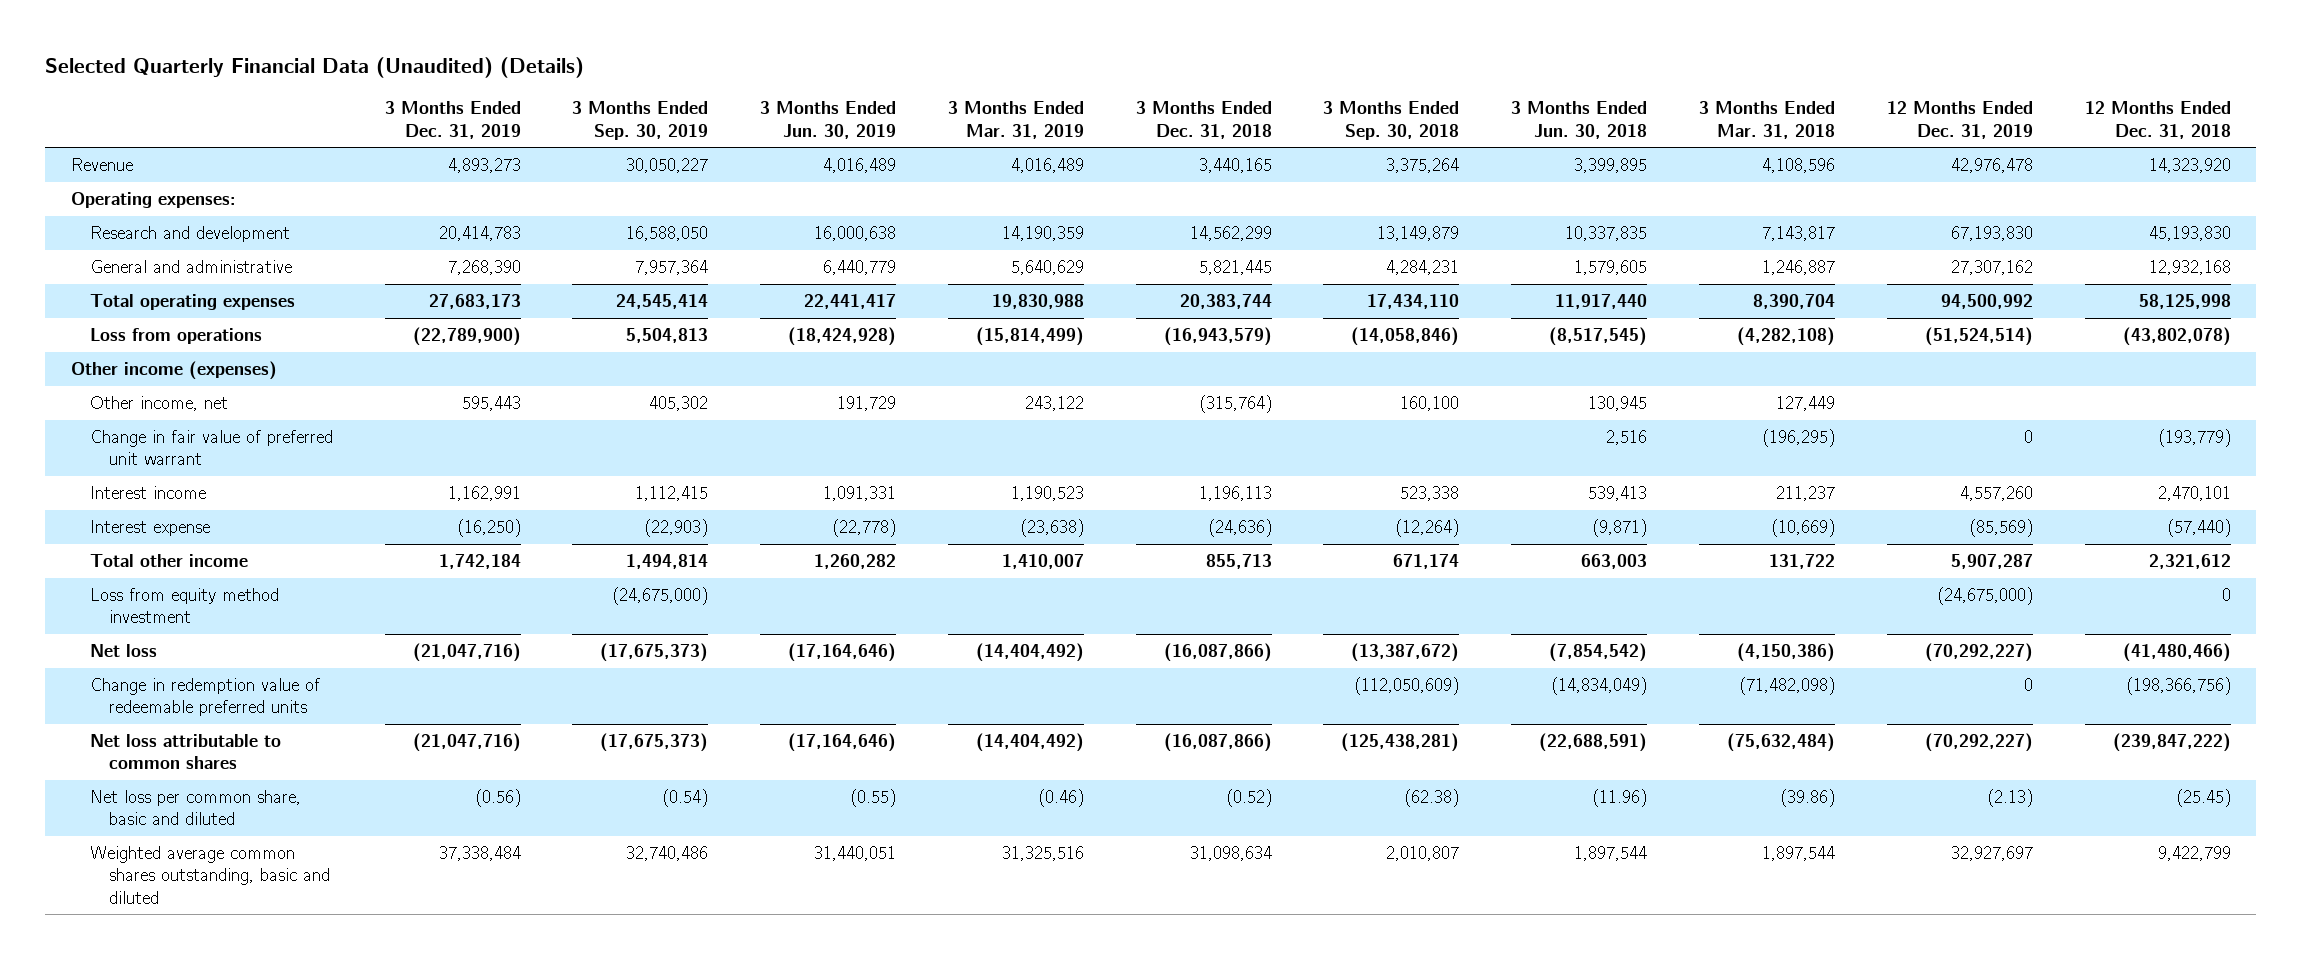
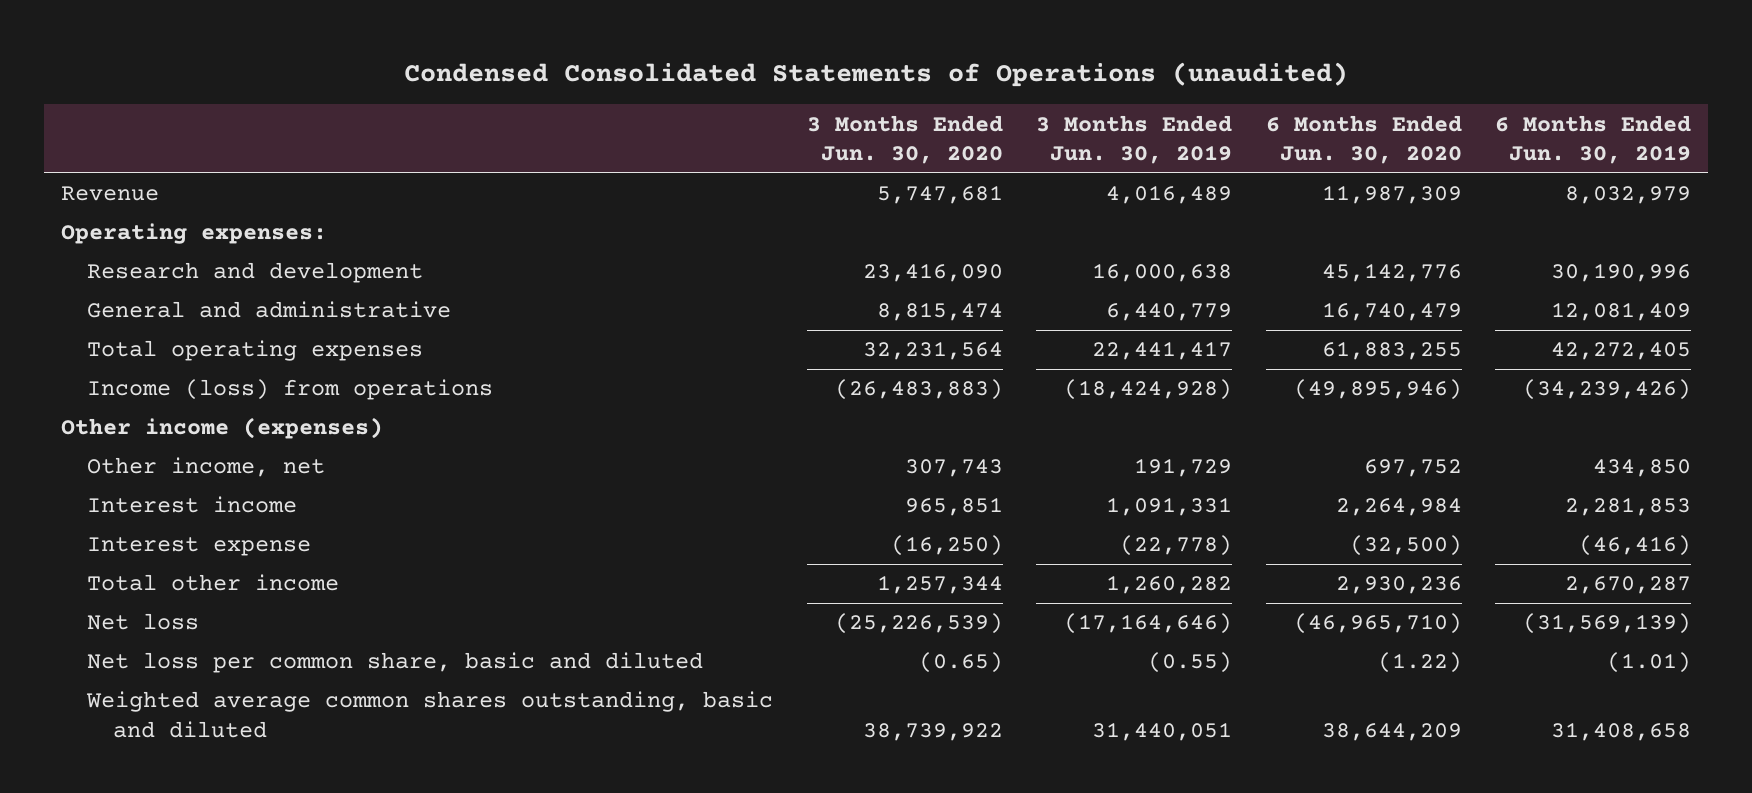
[45,57,585,79] Selected Quarterly Financial Data (Unaudited) (Details) -> [404,61,1349,87] Condensed Consolidated Statements of Operations (unaudited)
[384,101,521,139] 3 Months Ended Dec. 31, 2019 -> none
[572,101,709,140] 3 Months Ended Sep. 30, 2019 -> none
[947,101,1084,139] 3 Months Ended Mar. 31, 2019 -> none
[1135,101,1272,139] 3 Months Ended Dec. 31, 2018 -> none
[1323,101,1460,140] 3 Months Ended Sep. 30, 2018 -> none
[1511,101,1648,139] 3 Months Ended Jun. 30, 2018 -> none
[1698,101,1835,139] 3 Months Ended Mar. 31, 2018 -> none
[1886,101,2033,139] 12 Months Ended Dec. 31, 2019 -> none
[2084,101,2231,139] 12 Months Ended Dec. 31, 2018 -> none
none -> [806,114,1003,164] 3 Months Ended Jun. 30, 2020
none -> [1265,114,1462,164] 6 Months Ended Jun. 30, 2020
none -> [1495,114,1692,164] 6 Months Ended Jun. 30, 2019
[89,328,262,345] Loss from operations -> [86,379,493,401] Income (loss) from operations
[89,430,333,466] Change in fair value of preferred unit warrant -> none
[89,588,279,624] Loss from equity method investment -> none
[89,678,320,717] Change in redemption value of redeemable preferred units -> none
[89,734,281,770] Net loss attributable to common shares -> none

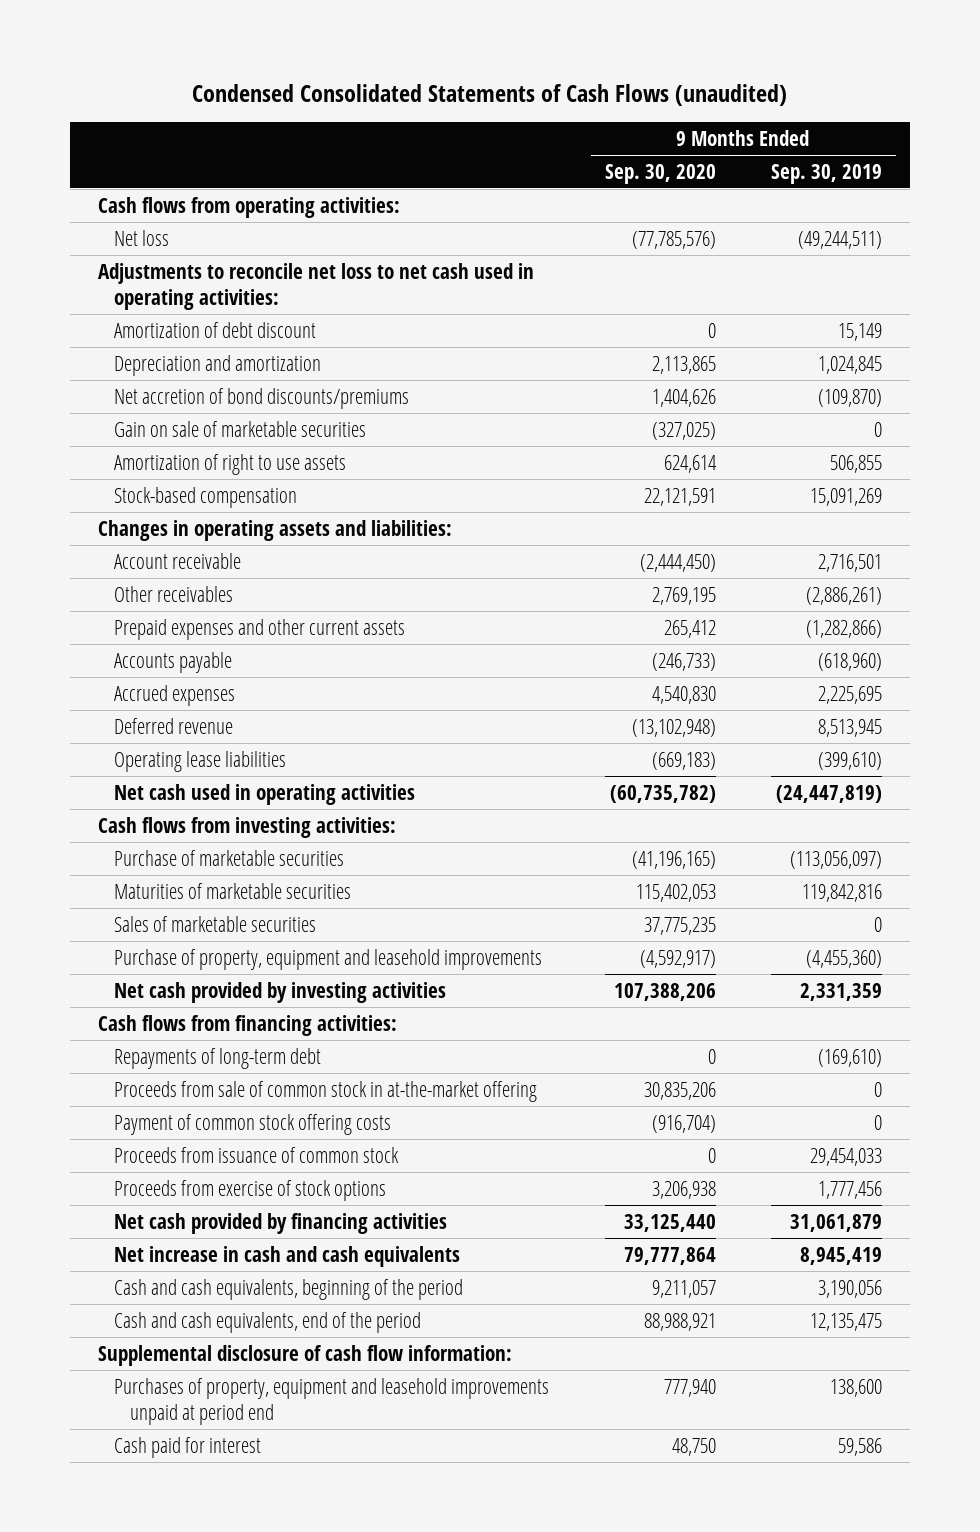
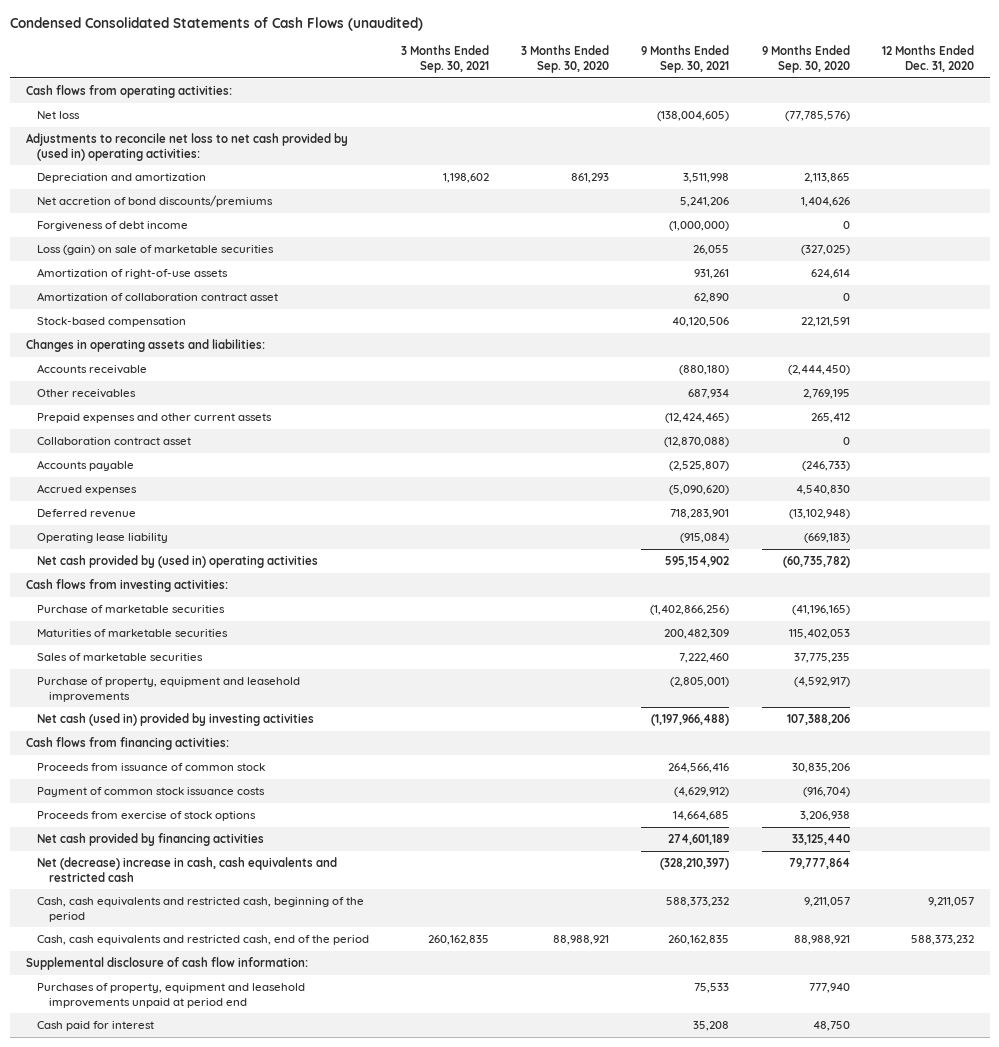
[771,163,883,184] Sep. 30, 2019 -> none
none -> [401,45,490,74] 3 Months Ended Sep. 30, 2021
none -> [521,45,610,74] 3 Months Ended Sep. 30, 2020
none -> [641,45,730,74] 9 Months Ended Sep. 30, 2021
none -> [881,45,974,73] 12 Months Ended Dec. 31, 2020
[114,321,317,338] Amortization of debt discount -> none
[98,262,535,310] Adjustments to reconcile net loss to net cash used in operating activities: -> [25,133,348,161] Adjustments to reconcile net loss to net cash provided by (used in) operating activities:
none -> [37,221,189,232] Forgiveness of debt income
[114,420,367,437] Gain on sale of marketable securities -> [37,245,275,256] Loss (gain) on sale of marketable securities
[114,453,347,475] Amortization of right to use assets -> [37,268,229,280] Amortization of right-of-use assets
none -> [37,292,279,302] Amortization of collaboration contract asset
[114,552,242,569] Account receivable -> [37,364,148,375] Accounts receivable
none -> [37,437,192,446] Collaboration contract asset
[114,750,287,772] Operating lease liabilities -> [37,533,169,544] Operating lease liability
[114,783,416,805] Net cash used in operating activities -> [37,555,319,569] Net cash provided by (used in) operating activities
[114,981,447,1003] Net cash provided by investing activities -> [37,713,315,727] Net cash (used in) provided by investing activities
[114,1047,322,1069] Repayments of long-term debt -> none
[114,1146,400,1163] Proceeds from issuance of common stock -> none
[114,1080,538,1102] Proceeds from sale of common stock in at-the-market offering -> [37,763,266,772] Proceeds from issuance of common stock
[114,1113,392,1135] Payment of common stock offering costs -> [37,787,266,798] Payment of common stock issuance costs
[114,1245,461,1267] Net increase in cash and cash equivalents -> [37,857,338,882] Net (decrease) increase in cash, cash equivalents and restricted cash
[114,1278,464,1300] Cash and cash equivalents, beginning of the period -> [37,897,365,922] Cash, cash equivalents and restricted cash, beginning of the period
[114,1311,422,1333] Cash and cash equivalents, end of the period -> [37,935,370,946] Cash, cash equivalents and restricted cash, end of the period

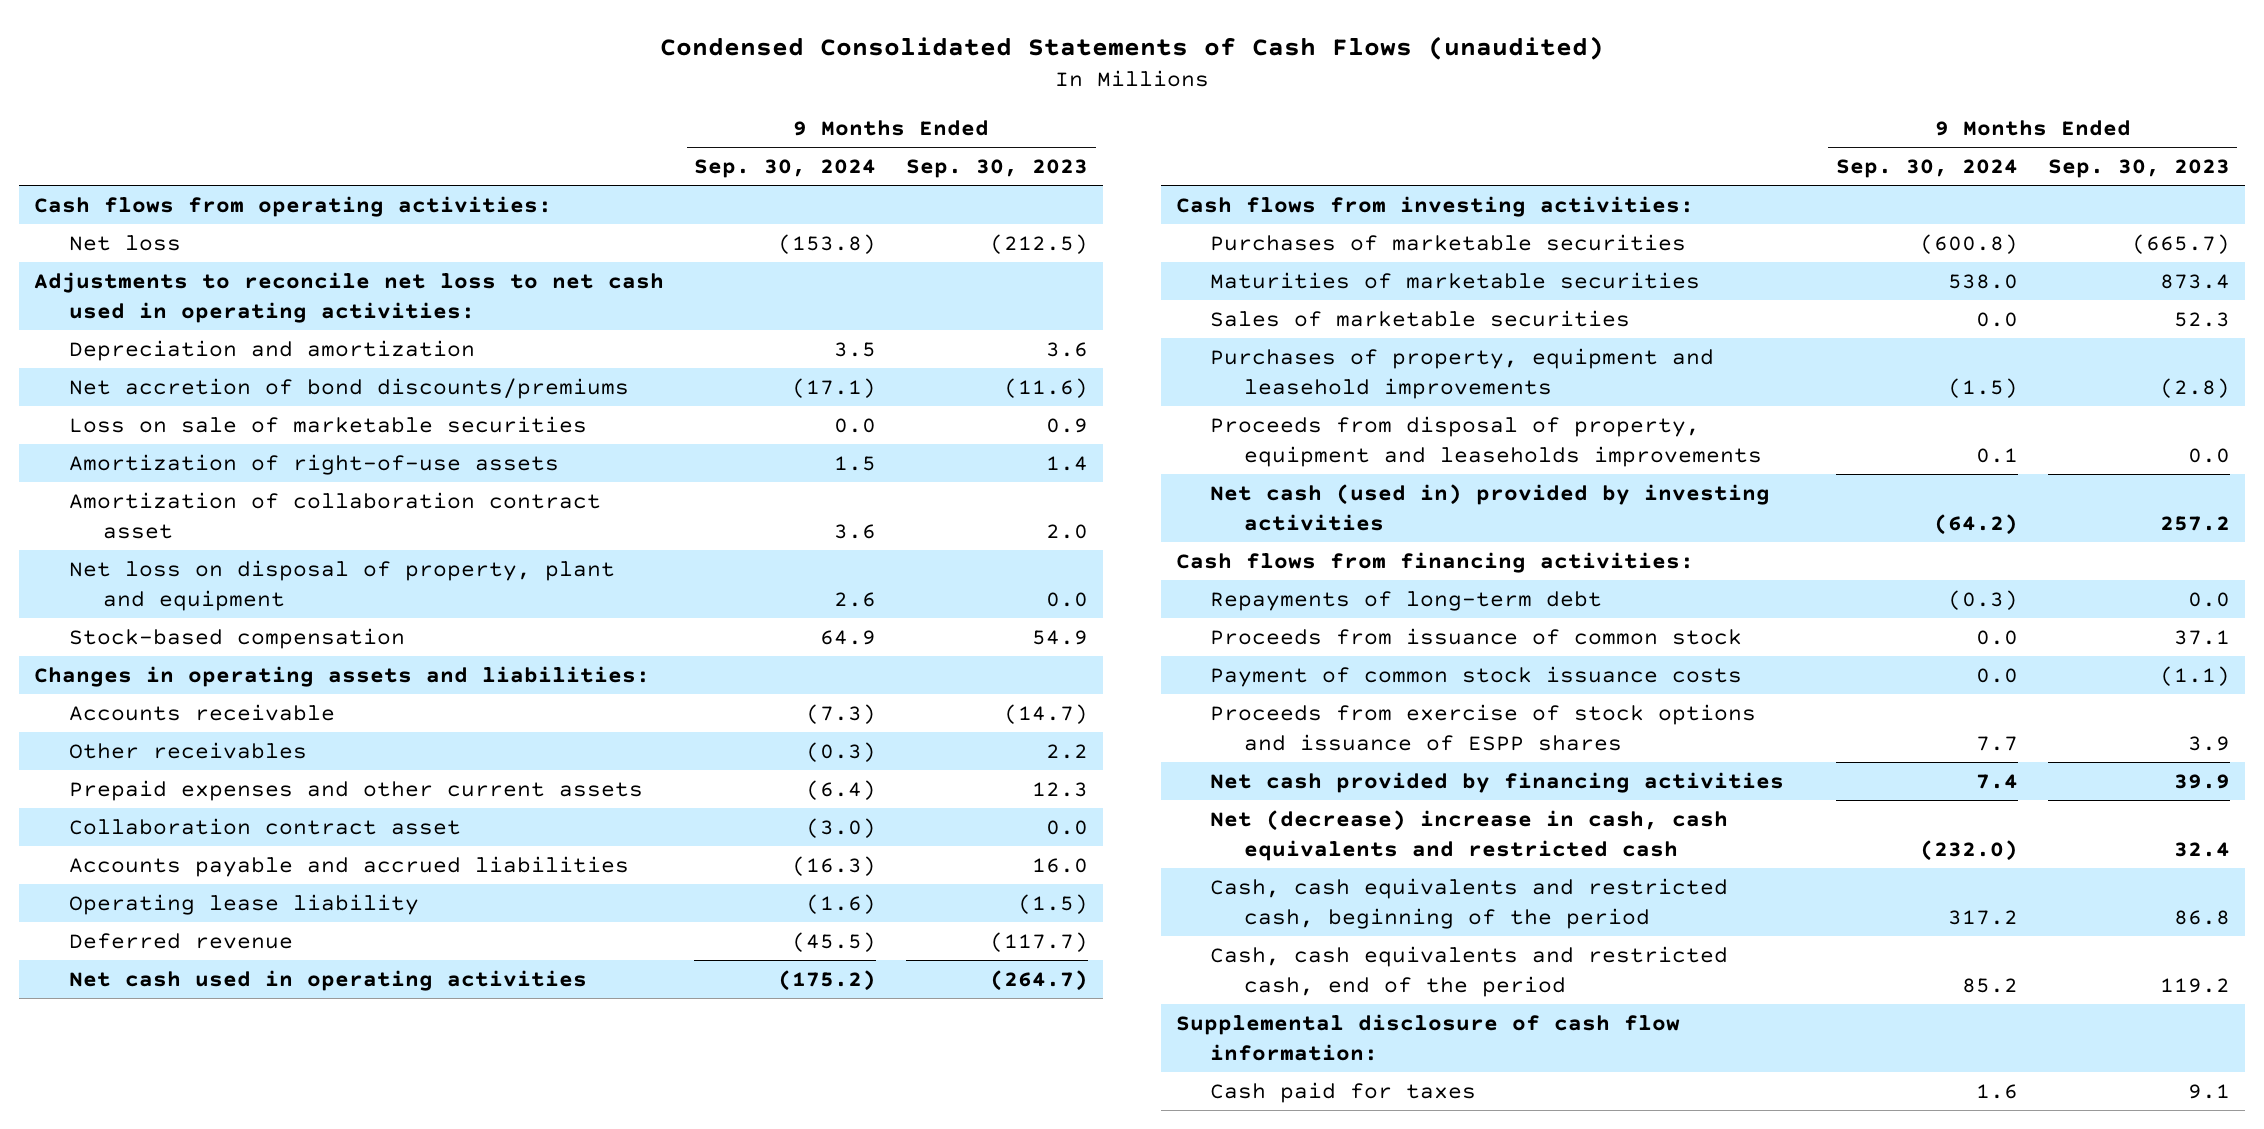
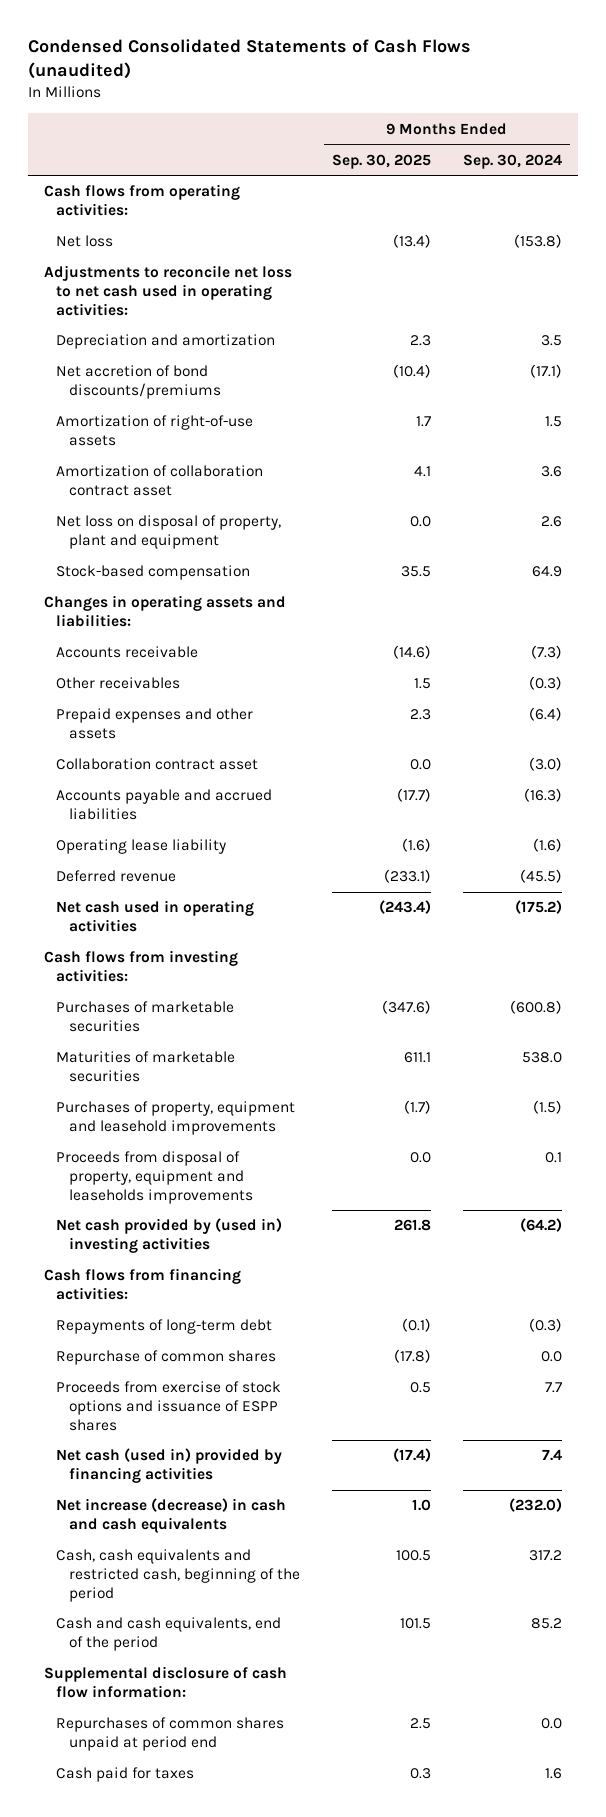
[906,158,1089,178] Sep. 30, 2023 -> none
none -> [331,153,431,169] Sep. 30, 2025
[68,415,587,433] Loss on sale of marketable securities -> none
[68,779,643,801] Prepaid expenses and other current assets -> [56,708,254,740] Prepaid expenses and other assets
[1209,309,1630,327] Sales of marketable securities -> none
[1209,483,1770,531] Net cash (used in) provided by investing activities -> [56,1218,283,1254] Net cash provided by (used in) investing activities
[1209,627,1742,645] Proceeds from issuance of common stock -> none
[1209,665,1742,687] Payment of common stock issuance costs -> none
none -> [56,1350,277,1366] Repurchase of common shares
[1209,771,1784,793] Net cash provided by financing activities -> [56,1448,283,1484] Net cash (used in) provided by financing activities
[1209,809,1728,861] Net (decrease) increase in cash, cash equivalents and restricted cash -> [56,1498,287,1534] Net increase (decrease) in cash and cash equivalents
[1209,945,1728,997] Cash, cash equivalents and restricted cash, end of the period -> [56,1617,282,1652] Cash and cash equivalents, end of the period
none -> [56,1717,285,1752] Repurchases of common shares unpaid at period end

